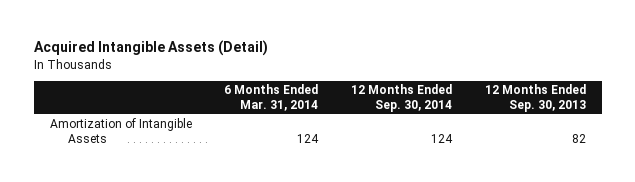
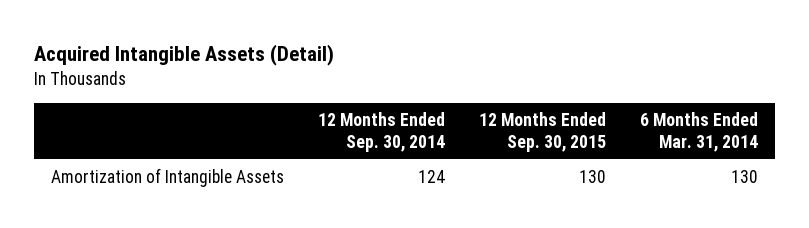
[484,83,586,112] 12 Months Ended Sep. 30, 2013 -> none
none -> [478,112,606,153] 12 Months Ended Sep. 30, 2015
[297,134,320,144] 124 -> [730,170,758,184] 130

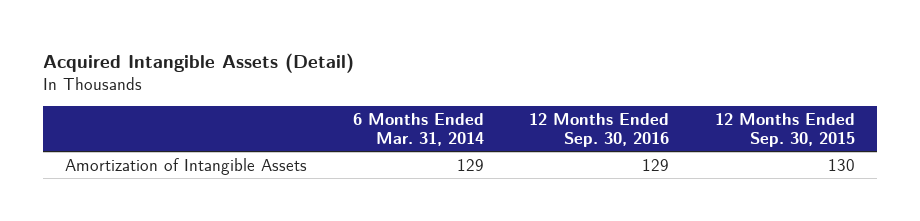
[317,112,445,153] 12 Months Ended Sep. 30, 2014 -> none
none -> [529,112,670,148] 12 Months Ended Sep. 30, 2016
[730,170,758,184] 130 -> [456,158,484,171] 129

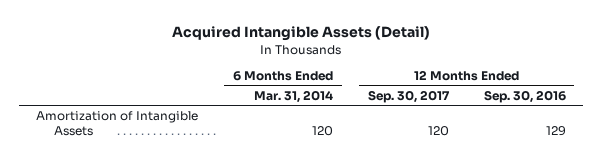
[714,112,855,148] 12 Months Ended Sep. 30, 2015 -> none
none -> [367,89,450,103] Sep. 30, 2017
[456,158,484,171] 129 -> [311,125,333,136] 120

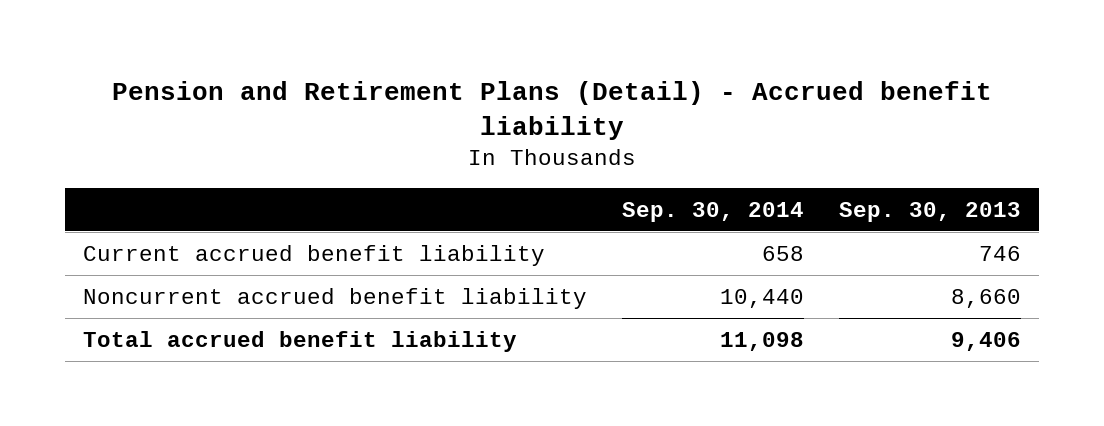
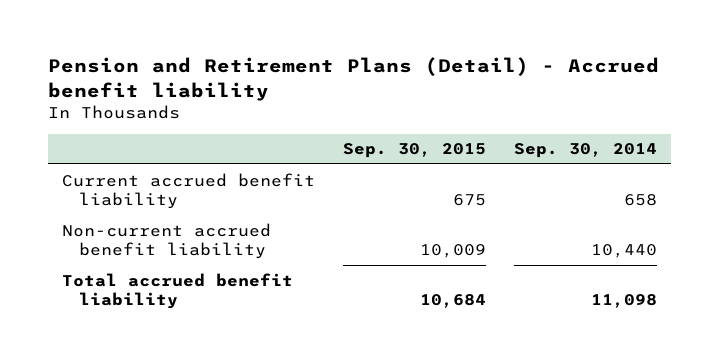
[838,201,1021,222] Sep. 30, 2013 -> none
none -> [343,143,487,159] Sep. 30, 2015
[82,287,587,309] Noncurrent accrued benefit liability -> [62,222,272,260] Non-current accrued benefit liability

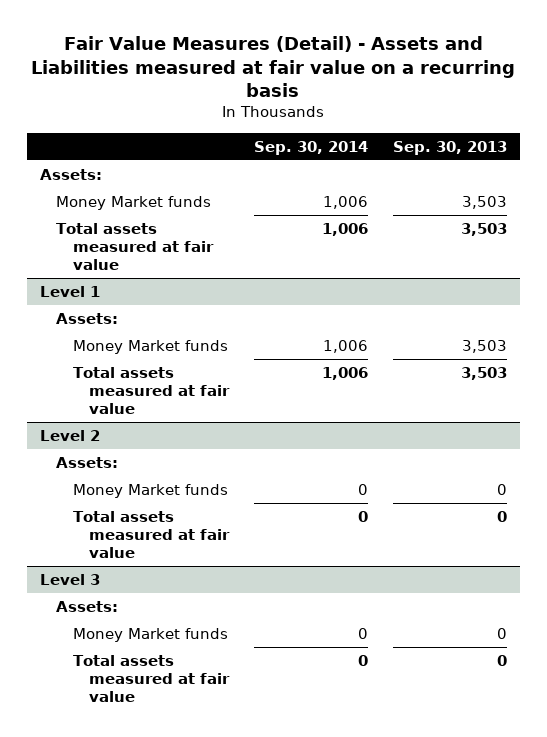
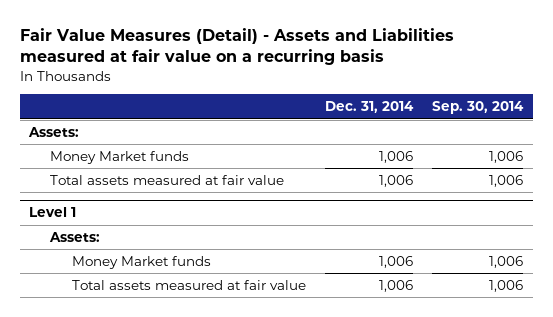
[393,140,508,155] Sep. 30, 2013 -> none
none -> [324,101,414,114] Dec. 31, 2014
[39,430,100,442] Level 2 -> none
[56,457,119,469] Assets: -> none
[72,484,228,499] Money Market funds -> none
[72,511,231,558] Total assets measured at fair value -> none
[39,574,100,586] Level 3 -> none
[56,601,119,613] Assets: -> none
[72,628,228,643] Money Market funds -> none
[72,655,231,702] Total assets measured at fair value -> none

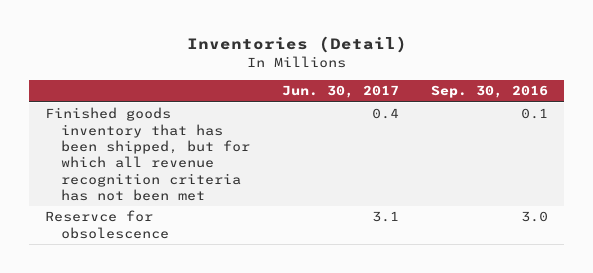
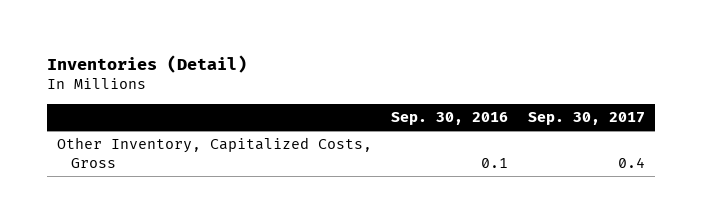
[281,85,399,99] Jun. 30, 2017 -> none
none -> [527,112,645,126] Sep. 30, 2017
[45,210,169,239] Reservce for obsolescence -> none
[45,107,250,201] Finished goods inventory that has been shipped, but for which all revenue recognition criteria has not been met -> [56,137,372,168] Other Inventory, Capitalized Costs, Gross

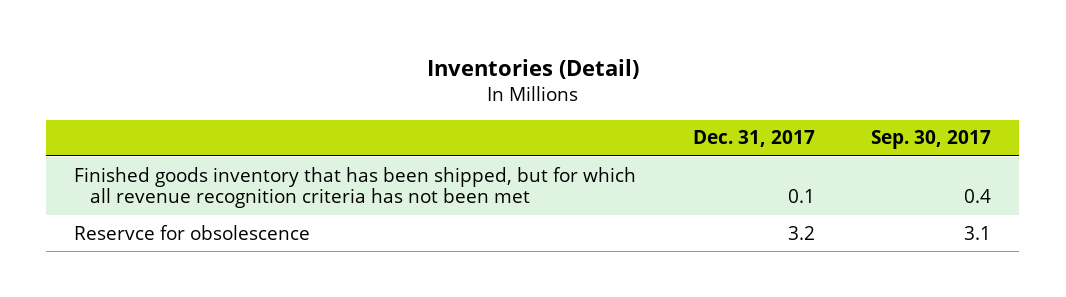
[391,112,509,126] Sep. 30, 2016 -> none
none -> [692,130,815,148] Dec. 31, 2017
[56,137,372,168] Other Inventory, Capitalized Costs, Gross -> [74,166,637,209] Finished goods inventory that has been shipped, but for which all revenue recognition criteria has not been met
none -> [74,224,311,240] Reservce for obsolescence

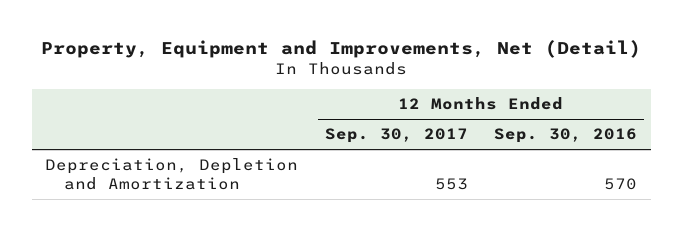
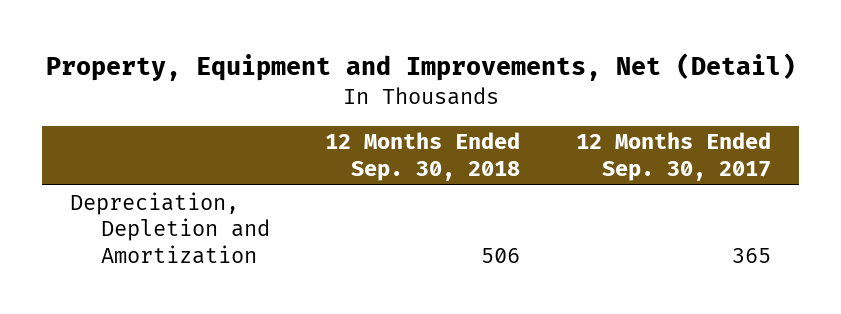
[494,128,638,144] Sep. 30, 2016 -> none
none -> [325,132,521,181] 12 Months Ended Sep. 30, 2018
[434,177,468,190] 553 -> [732,247,772,263] 365

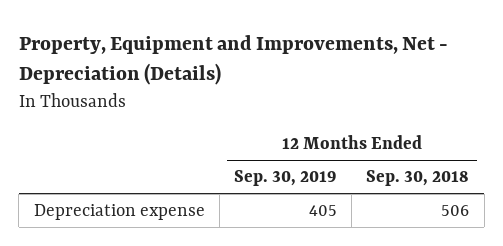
[45,53,796,82] Property, Equipment and Improvements, Net (Detail) -> [18,34,448,86] Property, Equipment and Improvements, Net - Depreciation (Details)
[576,132,772,181] 12 Months Ended Sep. 30, 2017 -> none
none -> [233,170,337,187] Sep. 30, 2019
[70,191,270,264] Depreciation, Depletion and Amortization -> [33,204,205,221] Depreciation expense

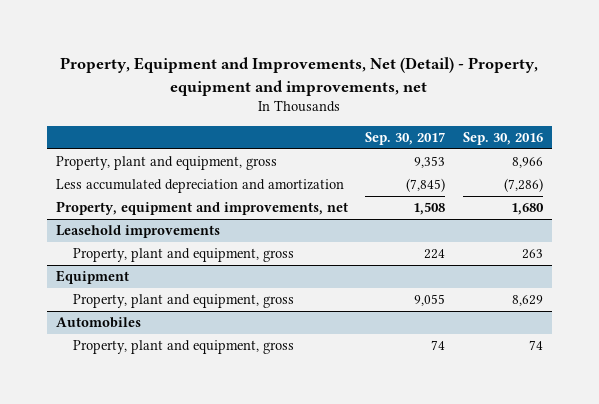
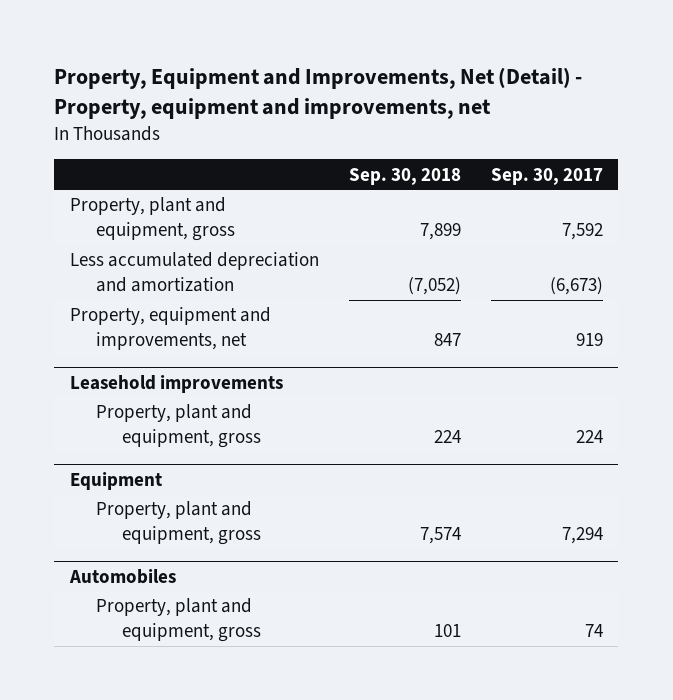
[463,131,544,145] Sep. 30, 2016 -> none
none -> [348,167,461,185] Sep. 30, 2018
[414,156,446,169] 9,353 -> [561,222,603,240] 7,592
[406,178,446,193] (7,845) -> [549,276,603,295] (6,673)
[413,202,446,216] 1,508 -> [575,332,603,346] 919
[414,294,446,307] 9,055 -> [561,526,603,544] 7,294

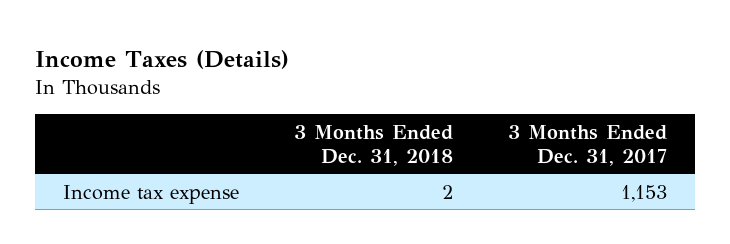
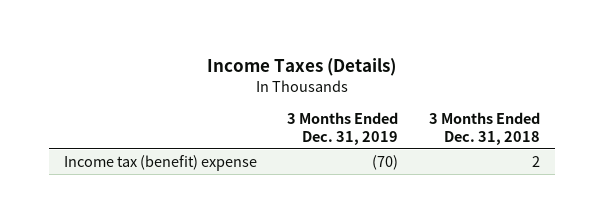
[508,125,668,166] 3 Months Ended Dec. 31, 2017 -> none
none -> [287,111,399,146] 3 Months Ended Dec. 31, 2019
[62,184,239,204] Income tax expense -> [64,155,258,172] Income tax (benefit) expense

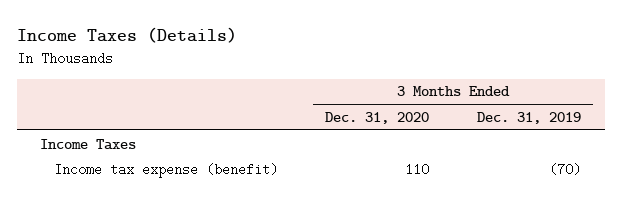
[428,111,540,146] 3 Months Ended Dec. 31, 2018 -> none
none -> [325,111,430,124] Dec. 31, 2020
none -> [40,138,137,150] Income Taxes
[64,155,258,172] Income tax (benefit) expense -> [53,162,278,178] Income tax expense (benefit)

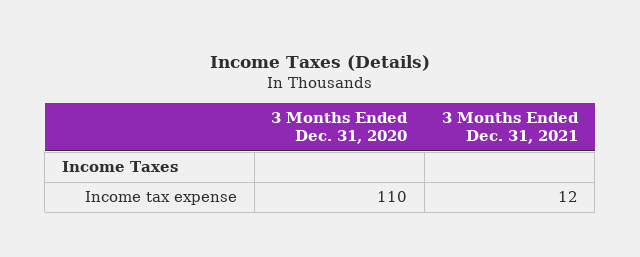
[477,111,582,124] Dec. 31, 2019 -> none
none -> [441,112,579,145] 3 Months Ended Dec. 31, 2021
[53,162,278,178] Income tax expense (benefit) -> [84,191,237,206] Income tax expense

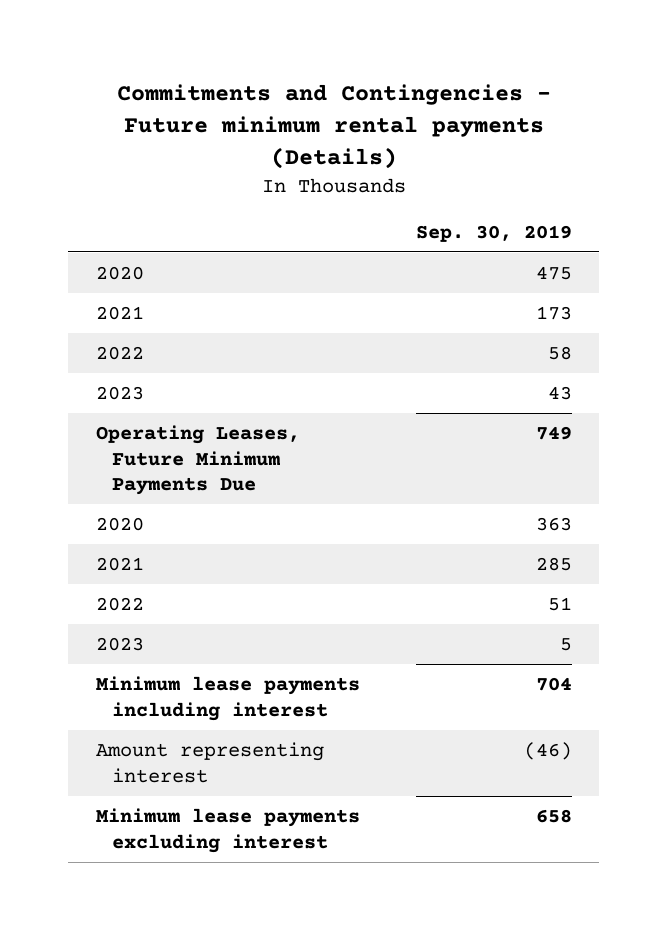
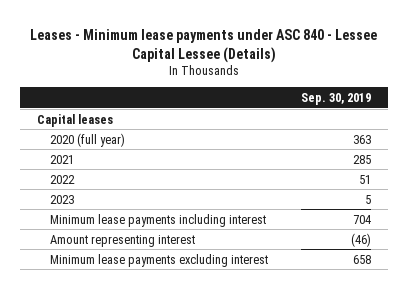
[116,84,551,169] Commitments and Contingencies - Future minimum rental payments (Details) -> [29,28,377,63] Leases - Minimum lease payments under ASC 840 - Lessee Capital Lessee (Details)
[96,265,145,280] 2020 -> none
[96,305,145,320] 2021 -> none
[96,345,145,360] 2022 -> none
[96,385,145,400] 2023 -> none
[96,424,301,496] Operating Leases, Future Minimum Payments Due -> none
none -> [36,113,113,127] Capital leases
[96,516,145,531] 2020 -> [50,132,126,147] 2020 (full year)

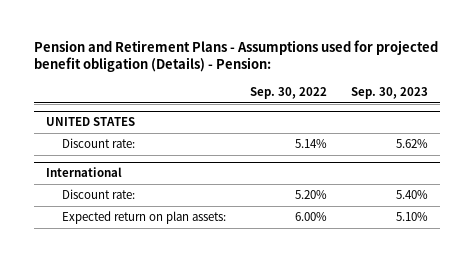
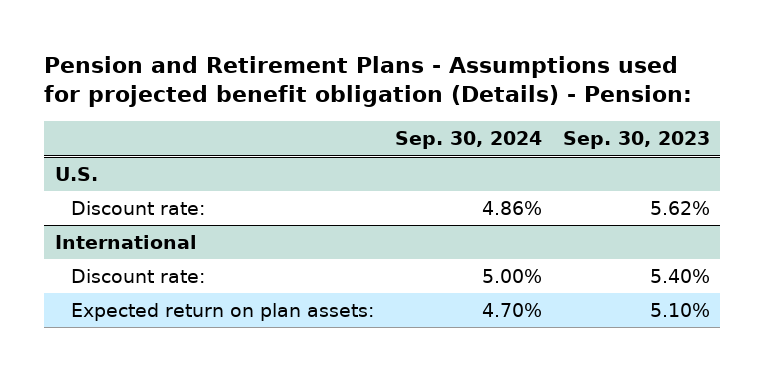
[250,86,328,99] Sep. 30, 2022 -> none
none -> [394,131,542,150] Sep. 30, 2024
[46,117,136,127] UNITED STATES -> [54,166,98,181] U.S.

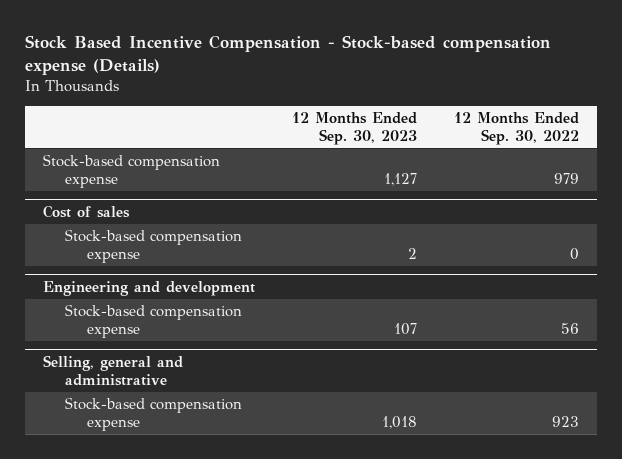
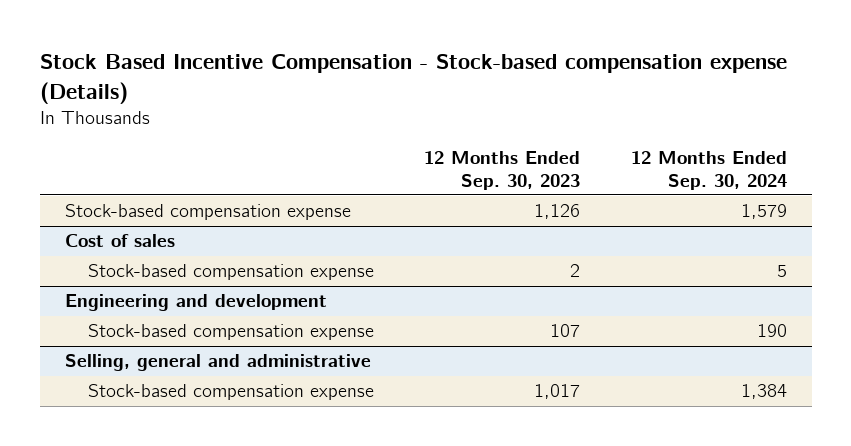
[454,111,580,145] 12 Months Ended Sep. 30, 2022 -> none
none -> [630,151,787,190] 12 Months Ended Sep. 30, 2024
[384,173,418,187] 1,127 -> [534,204,581,220] 1,126
[382,416,418,430] 1,018 -> [534,384,581,400] 1,017

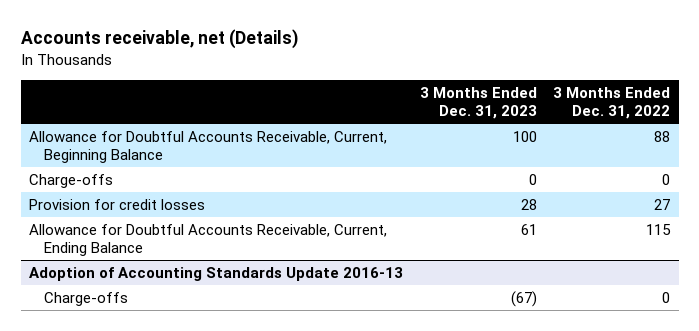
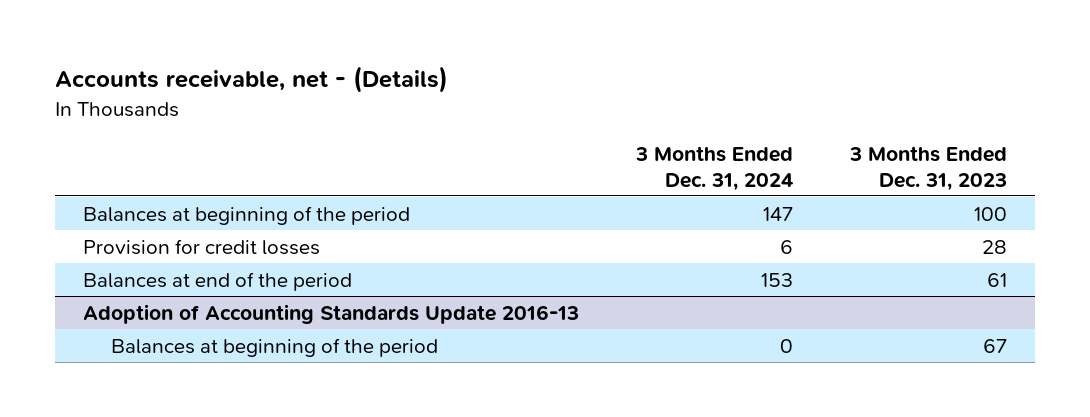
[20,29,298,50] Accounts receivable, net (Details) -> [54,66,448,94] Accounts receivable, net - (Details)
[553,87,671,120] 3 Months Ended Dec. 31, 2022 -> none
none -> [635,145,794,191] 3 Months Ended Dec. 31, 2024
[28,174,113,189] Charge-offs -> none
[28,131,387,164] Allowance for Doubtful Accounts Receivable, Current, Beginning Balance -> [83,205,411,225] Balances at beginning of the period
[28,224,387,257] Allowance for Doubtful Accounts Receivable, Current, Ending Balance -> [83,271,353,291] Balances at end of the period
[44,292,129,307] Charge-offs -> none
none -> [111,337,439,357] Balances at beginning of the period

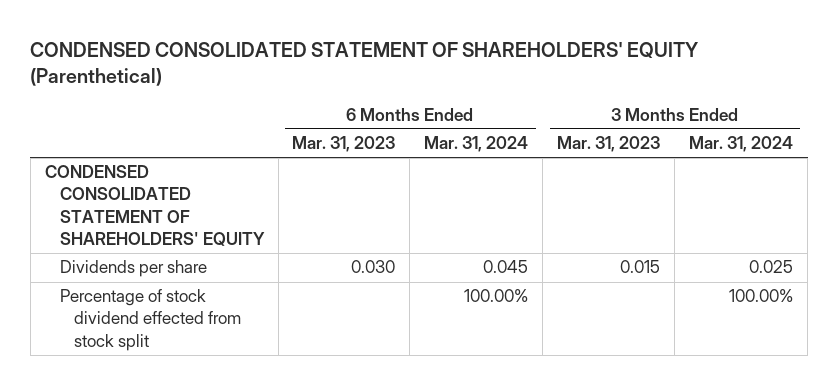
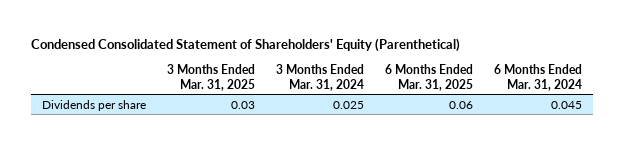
[30,41,700,87] CONDENSED CONSOLIDATED STATEMENT OF SHAREHOLDERS' EQUITY (Parenthetical) -> [31,37,461,52] Condensed Consolidated Statement of Shareholders' Equity (Parenthetical)
[292,136,396,153] Mar. 31, 2023 -> none
[557,136,661,153] Mar. 31, 2023 -> none
none -> [166,63,255,91] 3 Months Ended Mar. 31, 2025
none -> [385,63,474,91] 6 Months Ended Mar. 31, 2025
[44,165,265,246] CONDENSED CONSOLIDATED STATEMENT OF SHAREHOLDERS' EQUITY -> none
[59,289,242,351] Percentage of stock dividend effected from stock split -> none

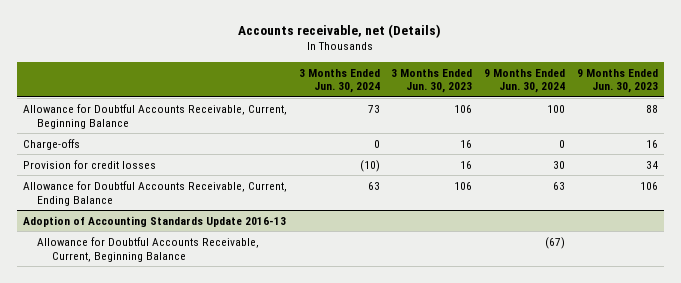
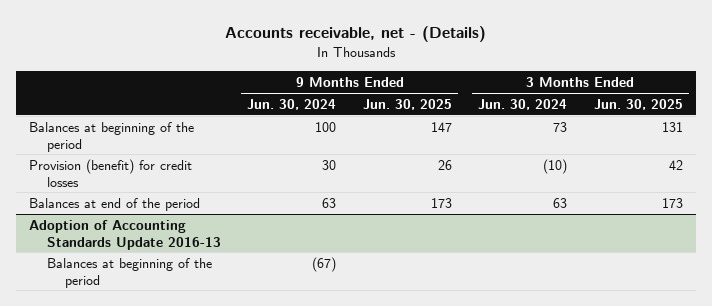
[238,23,442,38] Accounts receivable, net (Details) -> [224,26,486,43] Accounts receivable, net - (Details)
[391,68,473,94] 3 Months Ended Jun. 30, 2023 -> none
[577,68,659,94] 9 Months Ended Jun. 30, 2023 -> none
none -> [362,98,452,110] Jun. 30, 2025
none -> [593,98,683,110] Jun. 30, 2025
[22,138,80,150] Charge-offs -> none
[22,103,287,129] Allowance for Doubtful Accounts Receivable, Current, Beginning Balance -> [29,121,195,152] Balances at beginning of the period
[22,159,156,169] Provision for credit losses -> [29,158,193,187] Provision (benefit) for credit losses
[22,180,287,206] Allowance for Doubtful Accounts Receivable, Current, Ending Balance -> [29,197,201,211] Balances at end of the period
[37,236,260,262] Allowance for Doubtful Accounts Receivable, Current, Beginning Balance -> [47,257,213,288] Balances at beginning of the period

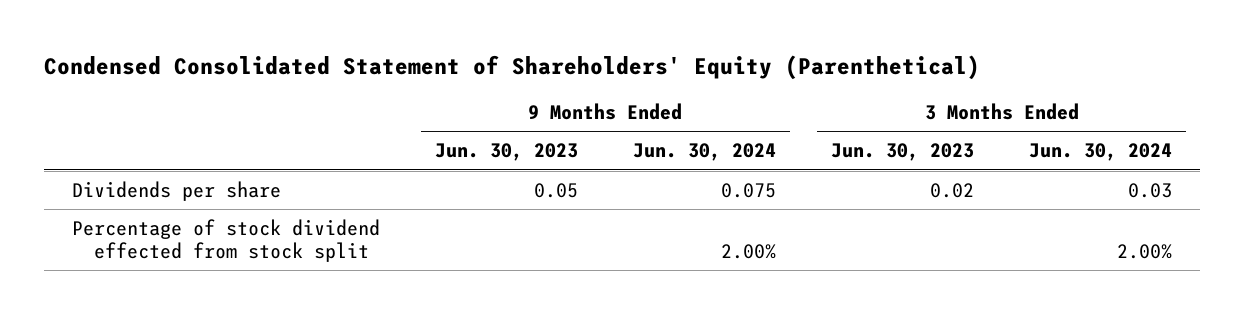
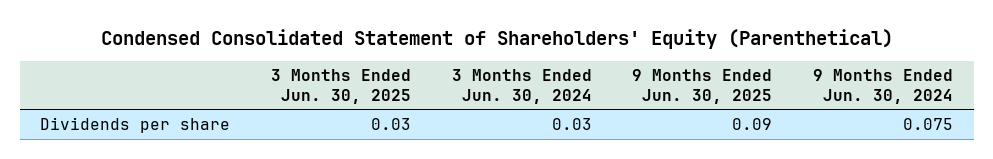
[434,143,578,162] Jun. 30, 2023 -> none
[831,143,975,162] Jun. 30, 2023 -> none
none -> [270,69,411,104] 3 Months Ended Jun. 30, 2025
none -> [632,69,773,104] 9 Months Ended Jun. 30, 2025
[71,218,380,262] Percentage of stock dividend effected from stock split -> none

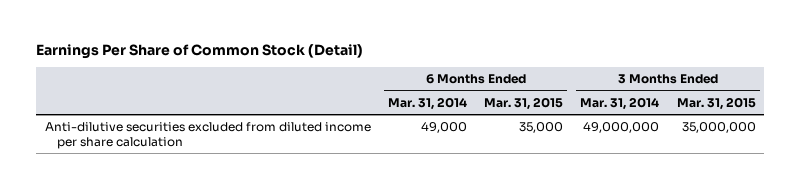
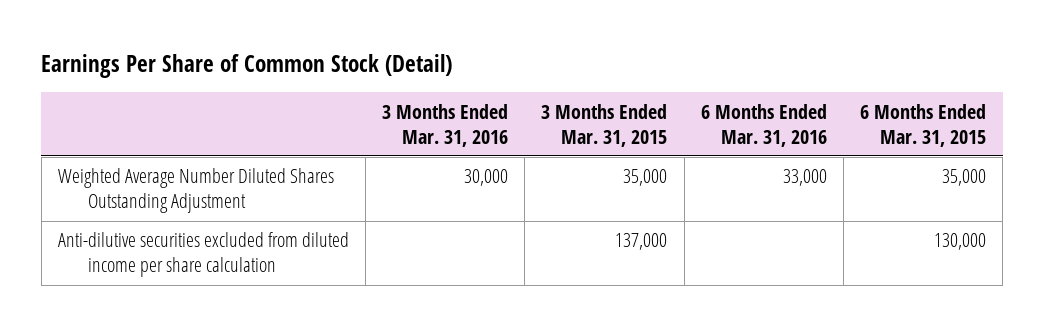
[387,96,467,110] Mar. 31, 2014 -> none
[580,96,660,110] Mar. 31, 2014 -> none
none -> [382,103,509,147] 3 Months Ended Mar. 31, 2016
none -> [700,103,827,147] 6 Months Ended Mar. 31, 2016
none -> [57,168,334,214] Weighted Average Number Diluted Shares Outstanding Adjustment
[519,122,564,134] 35,000 -> [934,233,987,251] 130,000
[681,122,756,134] 35,000,000 -> [615,233,668,251] 137,000

